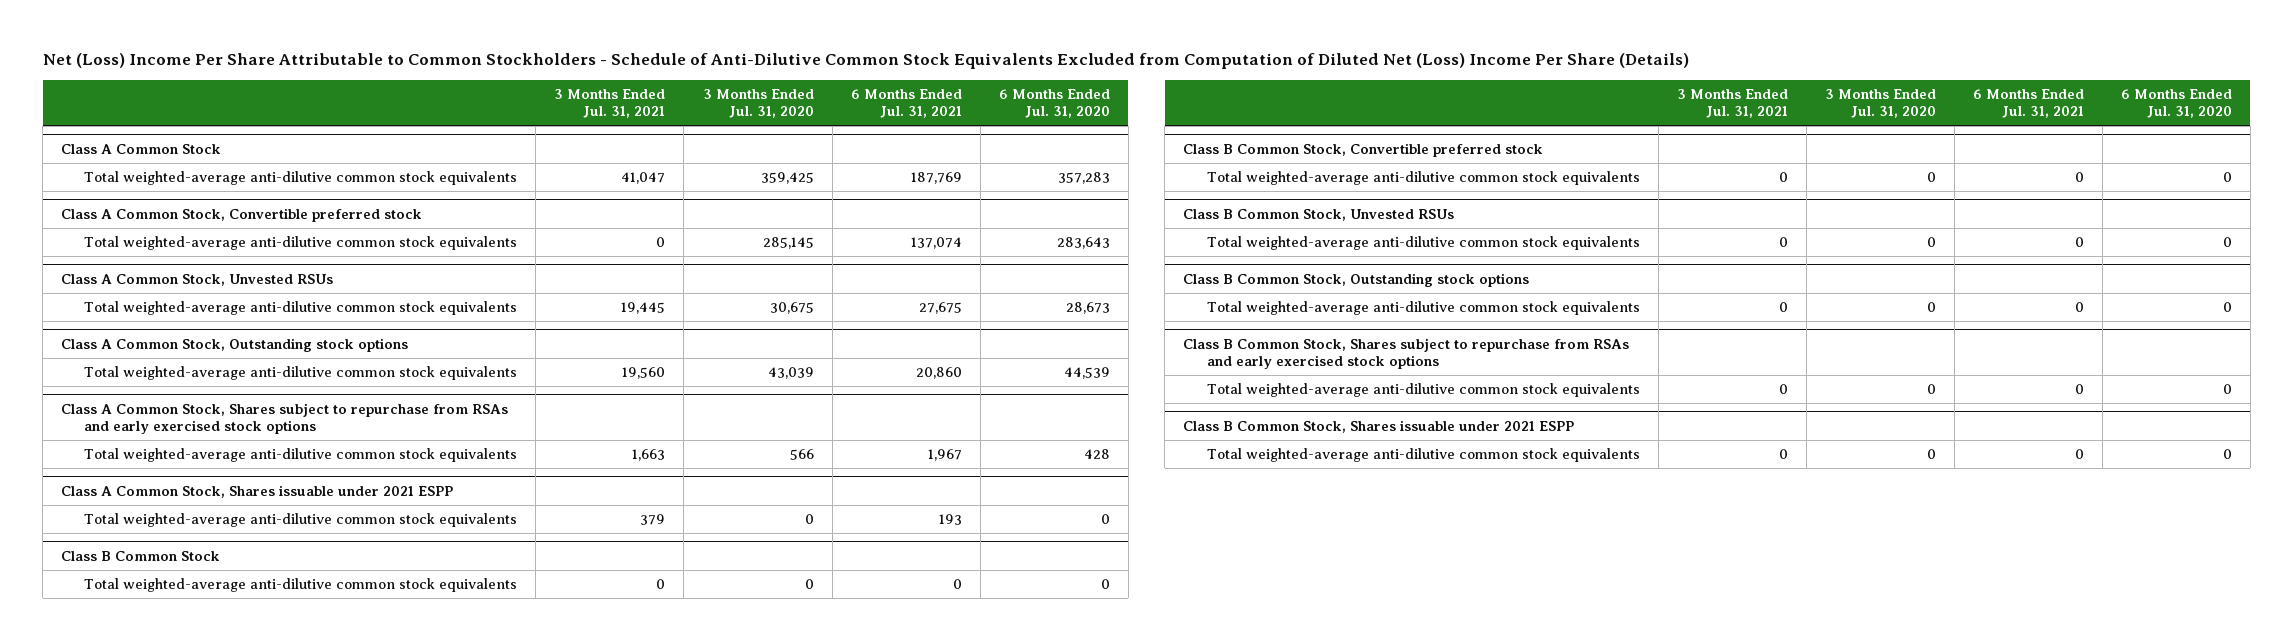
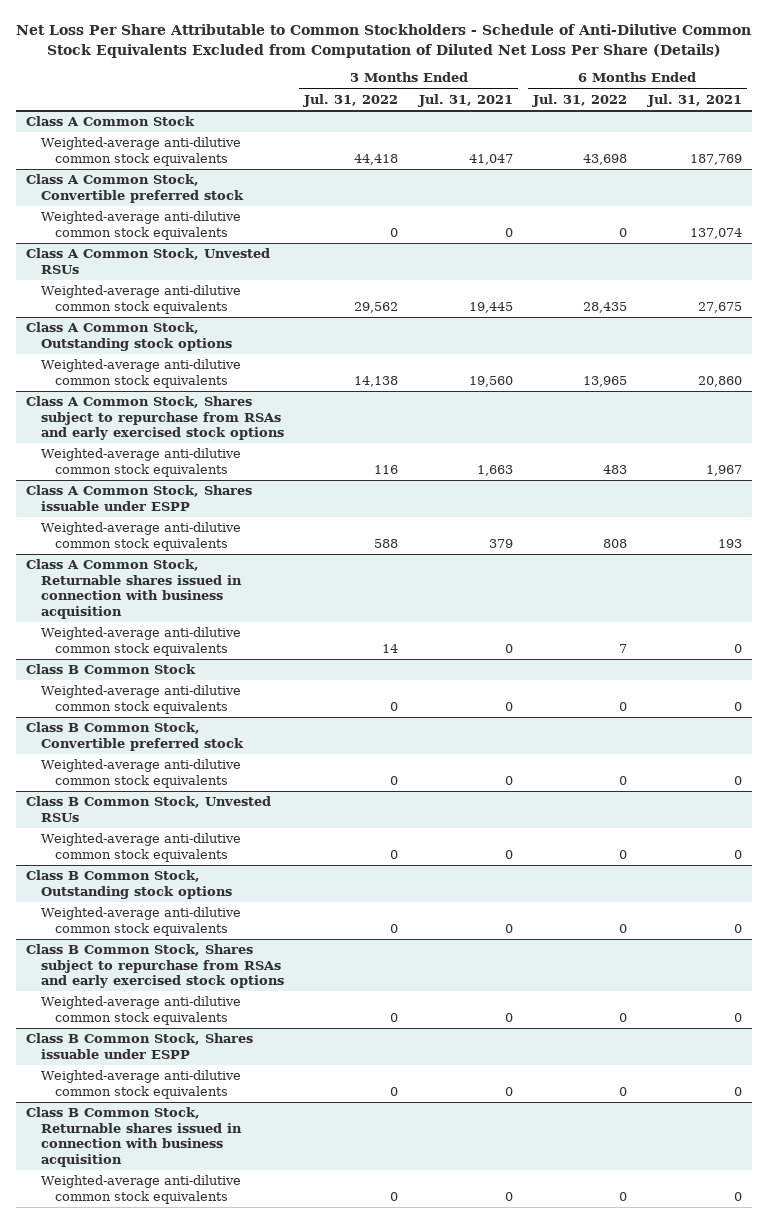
[42,53,1689,70] Net (Loss) Income Per Share Attributable to Common Stockholders - Schedule of Anti-Dilutive Common Stock Equivalents Excluded from Computation of Diluted Net (Loss) Income Per Share (Details) -> [16,24,752,58] Net Loss Per Share Attributable to Common Stockholders - Schedule of Anti-Dilutive Common Stock Equivalents Excluded from Computation of Diluted Net Loss Per Share (Details)
[702,89,814,119] 3 Months Ended Jul. 31, 2020 -> none
[998,89,1110,119] 6 Months Ended Jul. 31, 2020 -> none
none -> [303,93,399,107] Jul. 31, 2022
none -> [532,93,628,107] Jul. 31, 2022
[84,171,518,186] Total weighted-average anti-dilutive common stock equivalents -> [40,137,241,166] Weighted-average anti-dilutive common stock equivalents
[84,236,518,251] Total weighted-average anti-dilutive common stock equivalents -> [40,211,241,240] Weighted-average anti-dilutive common stock equivalents
[84,301,518,316] Total weighted-average anti-dilutive common stock equivalents -> [40,285,241,314] Weighted-average anti-dilutive common stock equivalents
[84,366,518,381] Total weighted-average anti-dilutive common stock equivalents -> [40,359,241,388] Weighted-average anti-dilutive common stock equivalents
[84,448,518,463] Total weighted-average anti-dilutive common stock equivalents -> [40,448,241,477] Weighted-average anti-dilutive common stock equivalents
[61,484,454,498] Class A Common Stock, Shares issuable under 2021 ESPP -> [26,485,253,511] Class A Common Stock, Shares issuable under ESPP
[84,513,518,528] Total weighted-average anti-dilutive common stock equivalents -> [40,522,241,551] Weighted-average anti-dilutive common stock equivalents
none -> [26,559,242,619] Class A Common Stock, Returnable shares issued in connection with business acquisition
none -> [40,627,241,656] Weighted-average anti-dilutive common stock equivalents
[84,578,518,593] Total weighted-average anti-dilutive common stock equivalents -> [40,685,241,714] Weighted-average anti-dilutive common stock equivalents
[1206,171,1640,186] Total weighted-average anti-dilutive common stock equivalents -> [40,759,241,788] Weighted-average anti-dilutive common stock equivalents
[1206,236,1640,251] Total weighted-average anti-dilutive common stock equivalents -> [40,833,241,862] Weighted-average anti-dilutive common stock equivalents
[1206,301,1640,316] Total weighted-average anti-dilutive common stock equivalents -> [40,907,241,936] Weighted-average anti-dilutive common stock equivalents
[1206,383,1640,398] Total weighted-average anti-dilutive common stock equivalents -> [40,996,241,1025] Weighted-average anti-dilutive common stock equivalents
[1183,419,1575,433] Class B Common Stock, Shares issuable under 2021 ESPP -> [26,1033,254,1059] Class B Common Stock, Shares issuable under ESPP
[1206,448,1640,463] Total weighted-average anti-dilutive common stock equivalents -> [40,1070,241,1099] Weighted-average anti-dilutive common stock equivalents
none -> [26,1107,242,1167] Class B Common Stock, Returnable shares issued in connection with business acquisition
none -> [40,1175,241,1204] Weighted-average anti-dilutive common stock equivalents

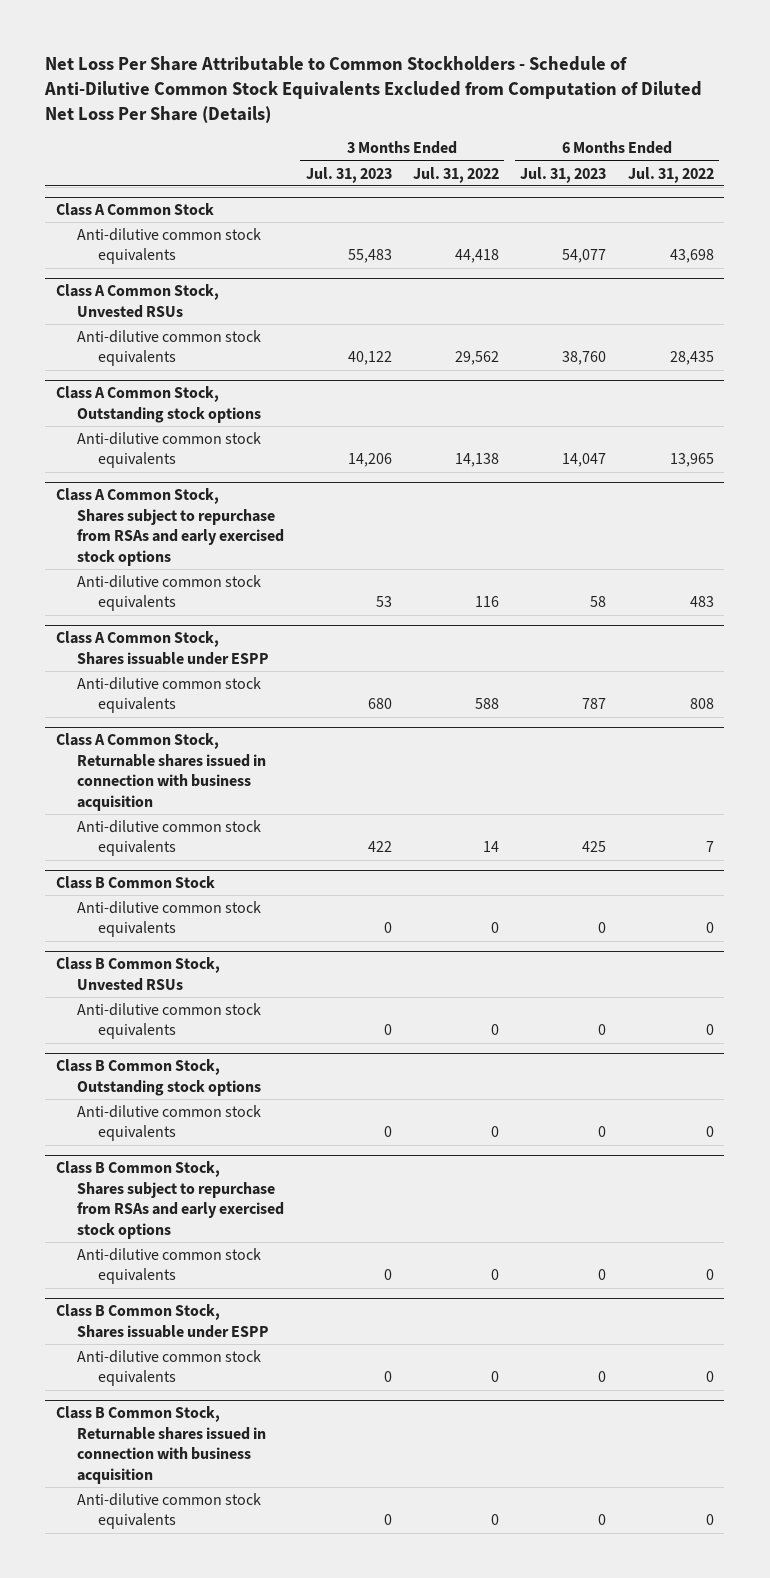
[417,93,513,107] Jul. 31, 2021 -> none
[646,93,742,107] Jul. 31, 2021 -> none
none -> [305,166,392,183] Jul. 31, 2023
none -> [520,166,607,183] Jul. 31, 2023
[26,174,244,203] Class A Common Stock, Convertible preferred stock -> none
[40,211,241,240] Weighted-average anti-dilutive common stock equivalents -> none
[40,137,241,166] Weighted-average anti-dilutive common stock equivalents -> [77,227,262,265] Anti-dilutive common stock equivalents
[40,285,241,314] Weighted-average anti-dilutive common stock equivalents -> [77,329,262,367] Anti-dilutive common stock equivalents
[40,359,241,388] Weighted-average anti-dilutive common stock equivalents -> [77,431,262,469] Anti-dilutive common stock equivalents
[40,448,241,477] Weighted-average anti-dilutive common stock equivalents -> [77,574,262,612] Anti-dilutive common stock equivalents
[40,522,241,551] Weighted-average anti-dilutive common stock equivalents -> [77,676,262,714] Anti-dilutive common stock equivalents
[40,627,241,656] Weighted-average anti-dilutive common stock equivalents -> [77,819,262,857] Anti-dilutive common stock equivalents
[26,722,244,751] Class B Common Stock, Convertible preferred stock -> none
[40,759,241,788] Weighted-average anti-dilutive common stock equivalents -> none
[40,685,241,714] Weighted-average anti-dilutive common stock equivalents -> [77,900,262,938] Anti-dilutive common stock equivalents
[40,833,241,862] Weighted-average anti-dilutive common stock equivalents -> [77,1002,262,1040] Anti-dilutive common stock equivalents
[40,907,241,936] Weighted-average anti-dilutive common stock equivalents -> [77,1104,262,1142] Anti-dilutive common stock equivalents
[40,996,241,1025] Weighted-average anti-dilutive common stock equivalents -> [77,1247,262,1285] Anti-dilutive common stock equivalents
[40,1070,241,1099] Weighted-average anti-dilutive common stock equivalents -> [77,1349,262,1387] Anti-dilutive common stock equivalents
[40,1175,241,1204] Weighted-average anti-dilutive common stock equivalents -> [77,1492,262,1530] Anti-dilutive common stock equivalents

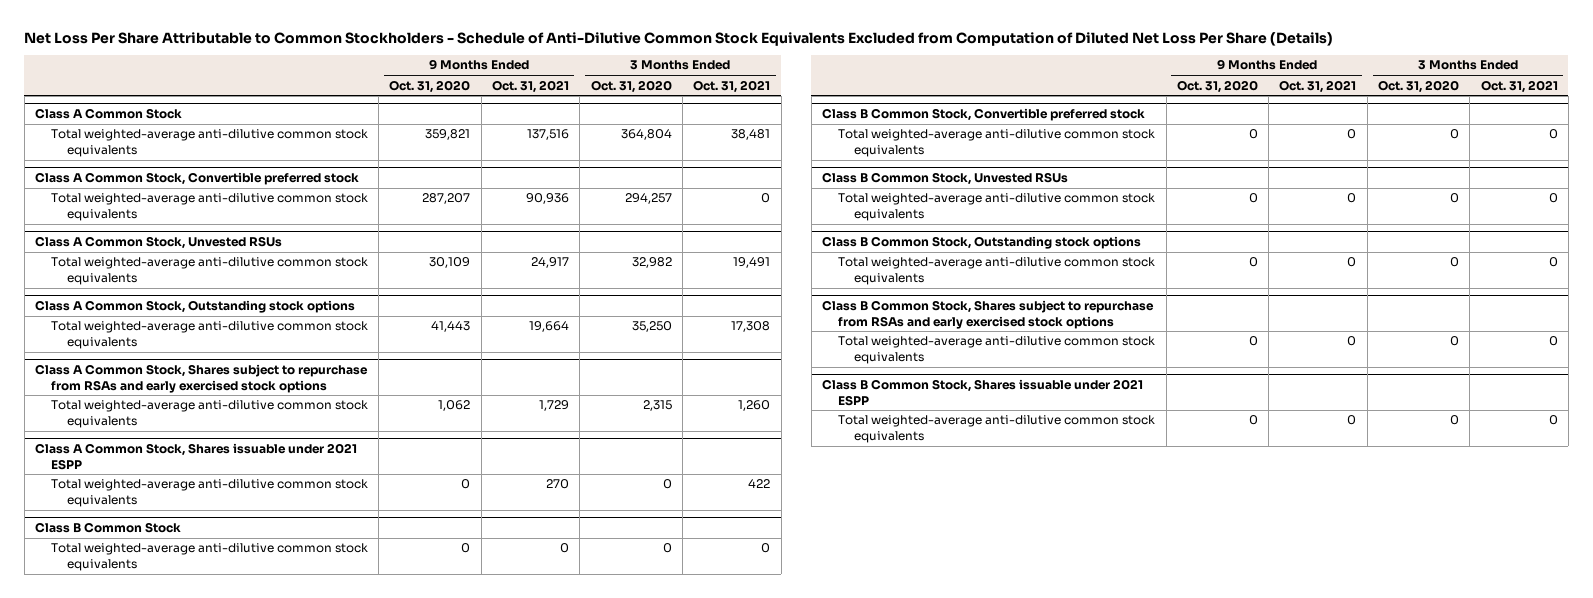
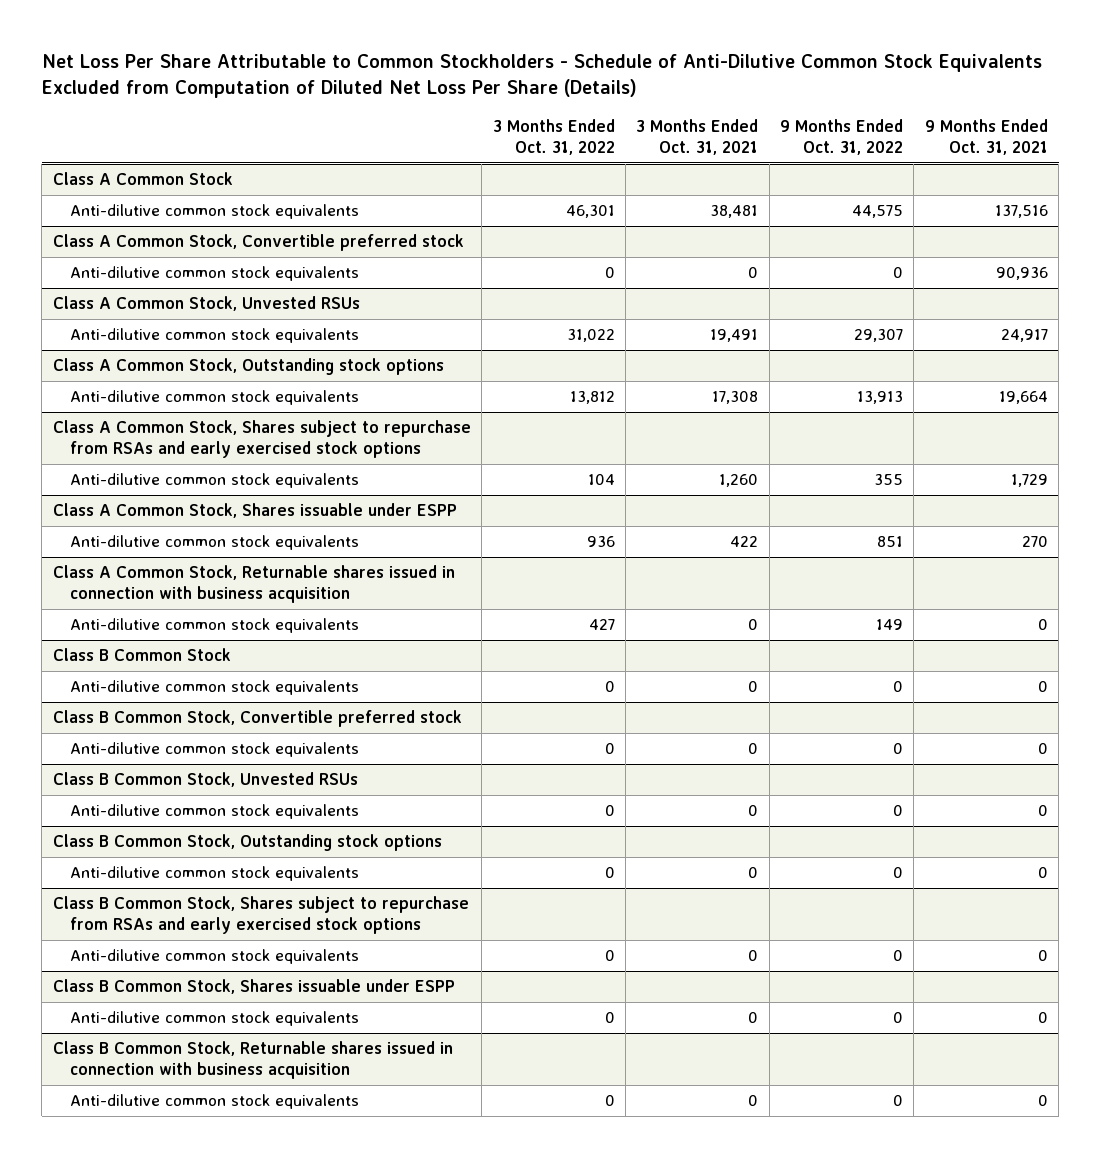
[389,79,471,93] Oct. 31, 2020 -> none
[590,79,672,93] Oct. 31, 2020 -> none
none -> [492,118,615,155] 3 Months Ended Oct. 31, 2022
none -> [780,118,904,155] 9 Months Ended Oct. 31, 2022
[50,129,368,157] Total weighted-average anti-dilutive common stock equivalents -> [70,204,360,220] Anti-dilutive common stock equivalents
[50,193,368,221] Total weighted-average anti-dilutive common stock equivalents -> [70,266,360,282] Anti-dilutive common stock equivalents
[50,257,368,285] Total weighted-average anti-dilutive common stock equivalents -> [70,328,360,344] Anti-dilutive common stock equivalents
[50,321,368,349] Total weighted-average anti-dilutive common stock equivalents -> [70,390,360,406] Anti-dilutive common stock equivalents
[50,400,368,428] Total weighted-average anti-dilutive common stock equivalents -> [70,473,360,489] Anti-dilutive common stock equivalents
[34,443,357,470] Class A Common Stock, Shares issuable under 2021 ESPP -> [52,503,457,519] Class A Common Stock, Shares issuable under ESPP
[50,479,368,507] Total weighted-average anti-dilutive common stock equivalents -> [70,535,360,551] Anti-dilutive common stock equivalents
none -> [52,565,455,604] Class A Common Stock, Returnable shares issued in connection with business acquisition
none -> [70,618,360,634] Anti-dilutive common stock equivalents
[50,543,368,571] Total weighted-average anti-dilutive common stock equivalents -> [70,680,360,696] Anti-dilutive common stock equivalents
[838,129,1156,157] Total weighted-average anti-dilutive common stock equivalents -> [70,742,360,758] Anti-dilutive common stock equivalents
[838,193,1156,221] Total weighted-average anti-dilutive common stock equivalents -> [70,804,360,820] Anti-dilutive common stock equivalents
[838,257,1156,285] Total weighted-average anti-dilutive common stock equivalents -> [70,866,360,882] Anti-dilutive common stock equivalents
[838,336,1156,364] Total weighted-average anti-dilutive common stock equivalents -> [70,949,360,965] Anti-dilutive common stock equivalents
[822,379,1144,406] Class B Common Stock, Shares issuable under 2021 ESPP -> [52,979,455,995] Class B Common Stock, Shares issuable under ESPP
[838,415,1156,443] Total weighted-average anti-dilutive common stock equivalents -> [70,1011,360,1027] Anti-dilutive common stock equivalents
none -> [52,1041,453,1080] Class B Common Stock, Returnable shares issued in connection with business acquisition
none -> [70,1094,360,1110] Anti-dilutive common stock equivalents

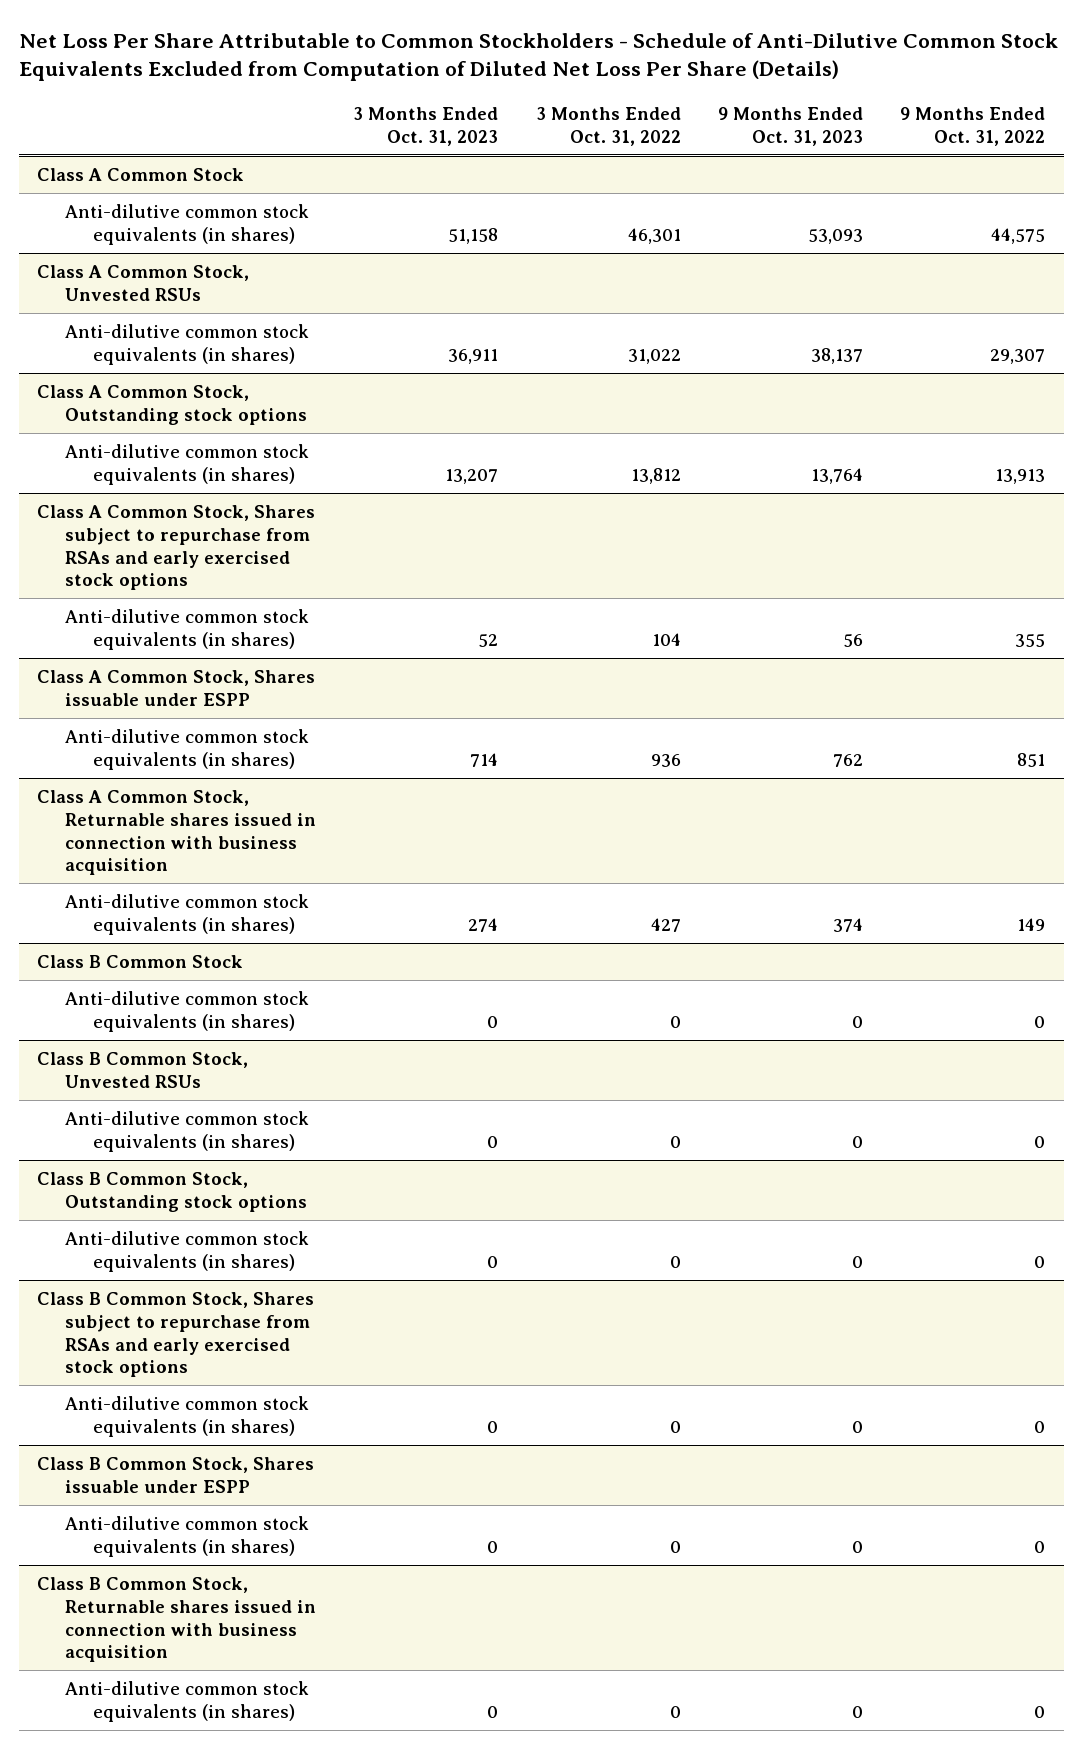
[636,118,759,155] 3 Months Ended Oct. 31, 2021 -> none
[924,118,1048,155] 9 Months Ended Oct. 31, 2021 -> none
none -> [353,106,499,146] 3 Months Ended Oct. 31, 2023
none -> [717,106,863,146] 9 Months Ended Oct. 31, 2023
[52,234,464,252] Class A Common Stock, Convertible preferred stock -> none
[70,266,360,282] Anti-dilutive common stock equivalents -> none
[70,204,360,220] Anti-dilutive common stock equivalents -> [65,203,310,245] Anti-dilutive common stock equivalents (in shares)
[70,328,360,344] Anti-dilutive common stock equivalents -> [65,323,310,365] Anti-dilutive common stock equivalents (in shares)
[70,390,360,406] Anti-dilutive common stock equivalents -> [65,443,310,485] Anti-dilutive common stock equivalents (in shares)
[70,473,360,489] Anti-dilutive common stock equivalents -> [65,608,310,650] Anti-dilutive common stock equivalents (in shares)
[70,535,360,551] Anti-dilutive common stock equivalents -> [65,728,310,770] Anti-dilutive common stock equivalents (in shares)
[70,618,360,634] Anti-dilutive common stock equivalents -> [65,893,310,935] Anti-dilutive common stock equivalents (in shares)
[52,710,462,728] Class B Common Stock, Convertible preferred stock -> none
[70,742,360,758] Anti-dilutive common stock equivalents -> none
[70,680,360,696] Anti-dilutive common stock equivalents -> [65,990,310,1032] Anti-dilutive common stock equivalents (in shares)
[70,804,360,820] Anti-dilutive common stock equivalents -> [65,1110,310,1152] Anti-dilutive common stock equivalents (in shares)
[70,866,360,882] Anti-dilutive common stock equivalents -> [65,1230,310,1272] Anti-dilutive common stock equivalents (in shares)
[70,949,360,965] Anti-dilutive common stock equivalents -> [65,1395,310,1437] Anti-dilutive common stock equivalents (in shares)
[70,1011,360,1027] Anti-dilutive common stock equivalents -> [65,1515,310,1557] Anti-dilutive common stock equivalents (in shares)
[70,1094,360,1110] Anti-dilutive common stock equivalents -> [65,1680,310,1722] Anti-dilutive common stock equivalents (in shares)

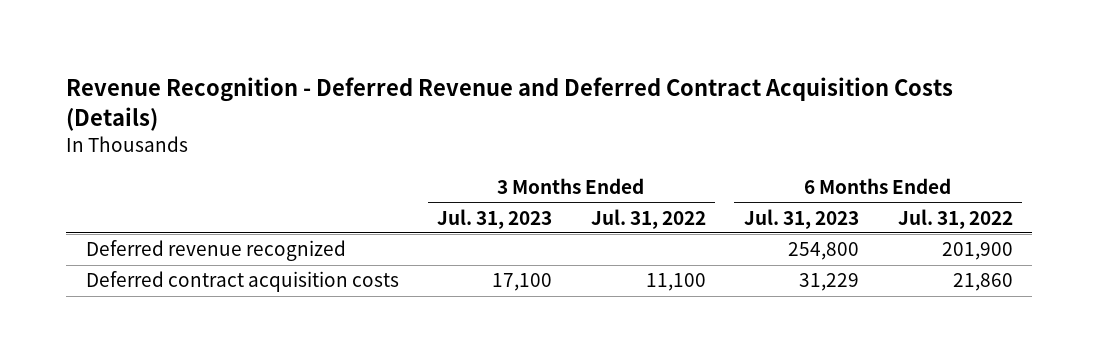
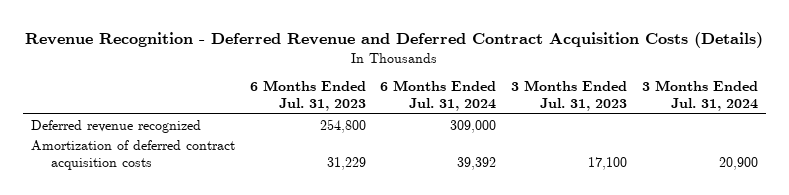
[590,208,706,229] Jul. 31, 2022 -> none
[897,208,1013,229] Jul. 31, 2022 -> none
none -> [380,80,497,112] 6 Months Ended Jul. 31, 2024
none -> [642,80,759,112] 3 Months Ended Jul. 31, 2024
[85,271,399,293] Deferred contract acquisition costs -> [30,139,235,170] Amortization of deferred contract acquisition costs

